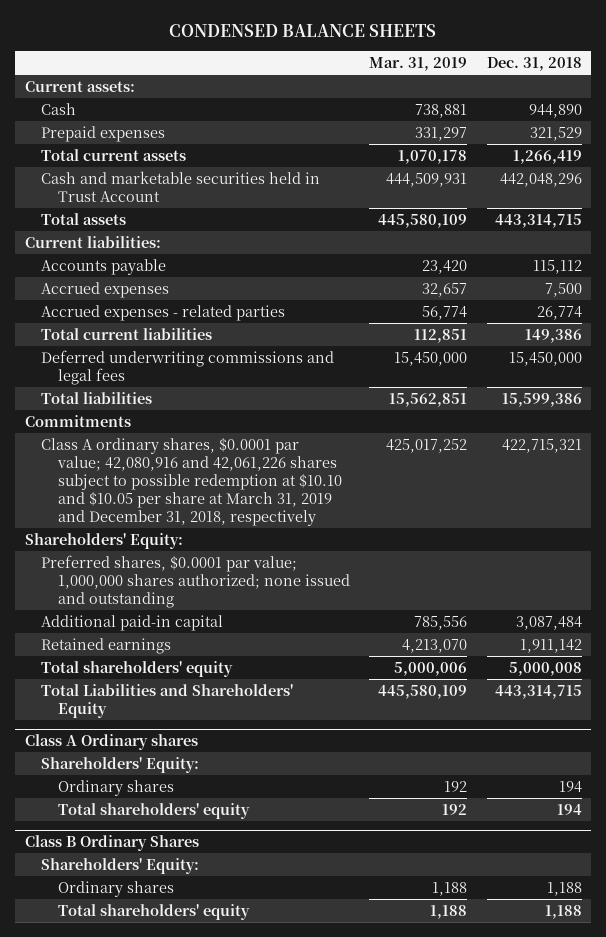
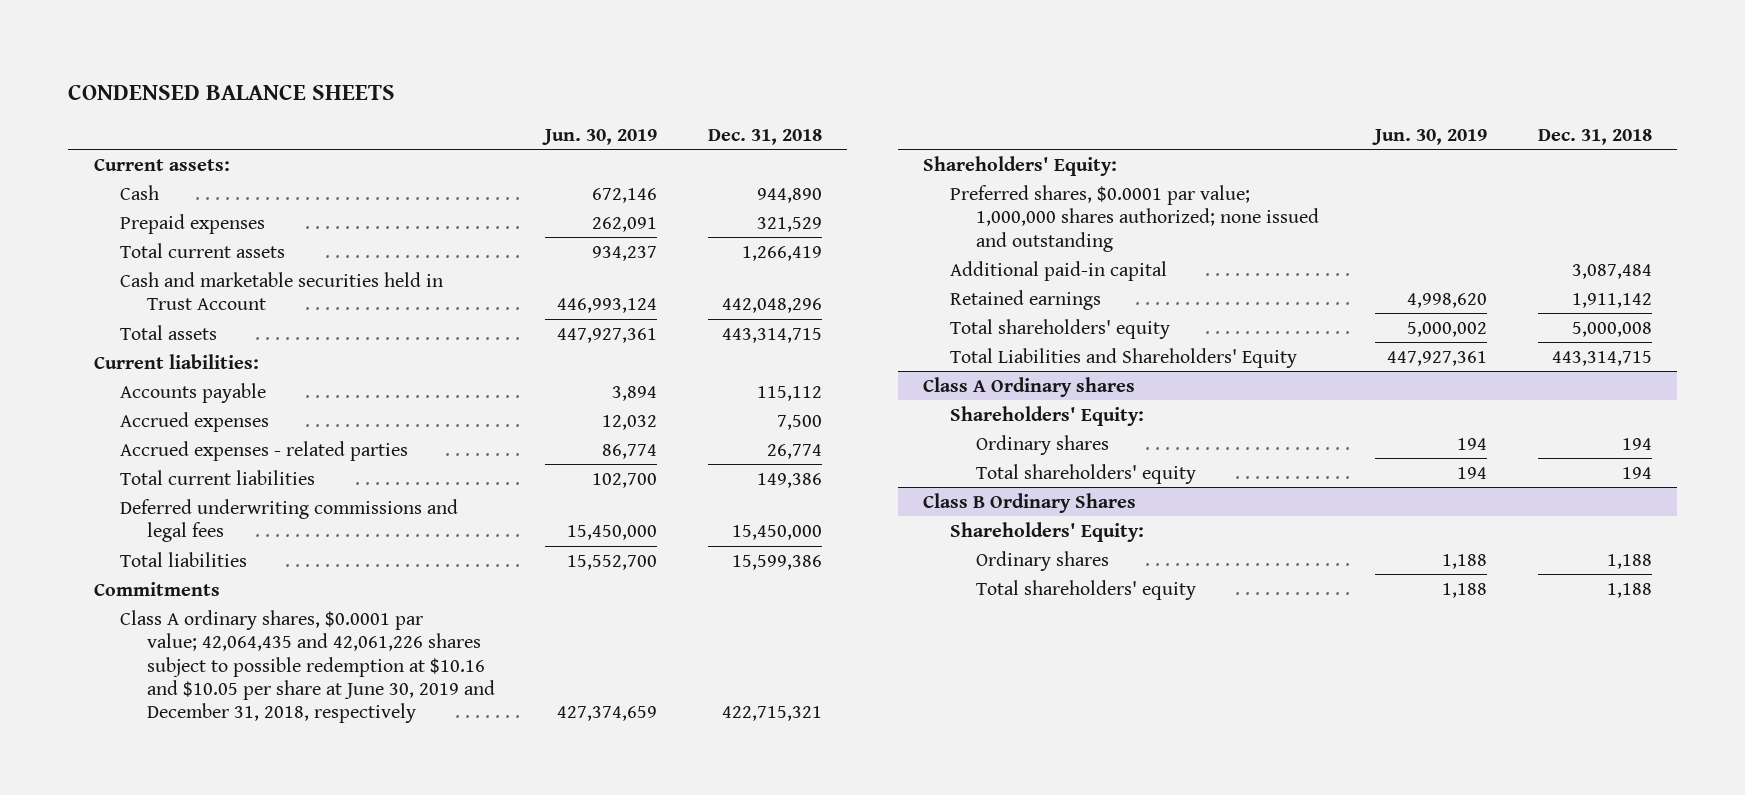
[369,57,468,72] Mar. 31, 2019 -> none
none -> [542,128,658,145] Jun. 30, 2019
[41,437,343,527] Class A ordinary shares, $0.0001 par value; 42,080,916 and 42,061,226 shares subject to possible redemption at $10.10 and $10.05 per share at March 31, 2019 and December 31, 2018, respectively -> [120,610,495,724] Class A ordinary shares, $0.0001 par value; 42,064,435 and 42,061,226 shares subject to possible redemption at $10.16 and $10.05 per share at June 30, 2019 and December 31, 2018, respectively

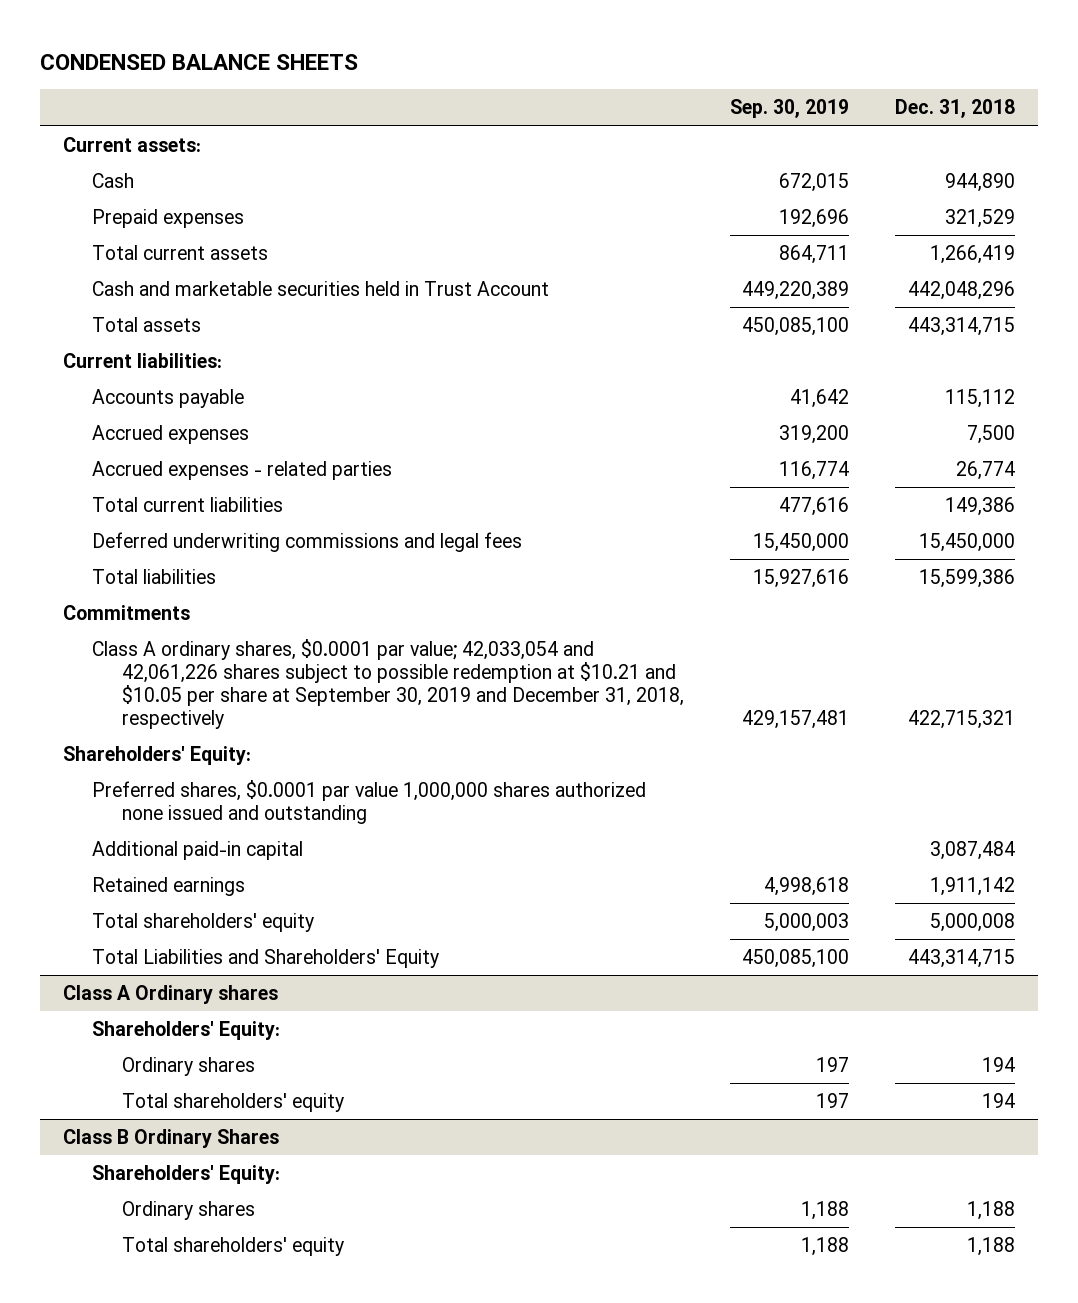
[542,128,658,145] Jun. 30, 2019 -> none
none -> [729,99,849,119] Sep. 30, 2019
[120,610,495,724] Class A ordinary shares, $0.0001 par value; 42,064,435 and 42,061,226 shares subject to possible redemption at $10.16 and $10.05 per share at June 30, 2019 and December 31, 2018, respectively -> [92,638,684,730] Class A ordinary shares, $0.0001 par value; 42,033,054 and 42,061,226 shares subject to possible redemption at $10.21 and $10.05 per share at September 30, 2019 and December 31, 2018, respectively
[949,185,1320,252] Preferred shares, $0.0001 par value; 1,000,000 shares authorized; none issued and outstanding -> [92,779,647,825] Preferred shares, $0.0001 par value 1,000,000 shares authorized none issued and outstanding

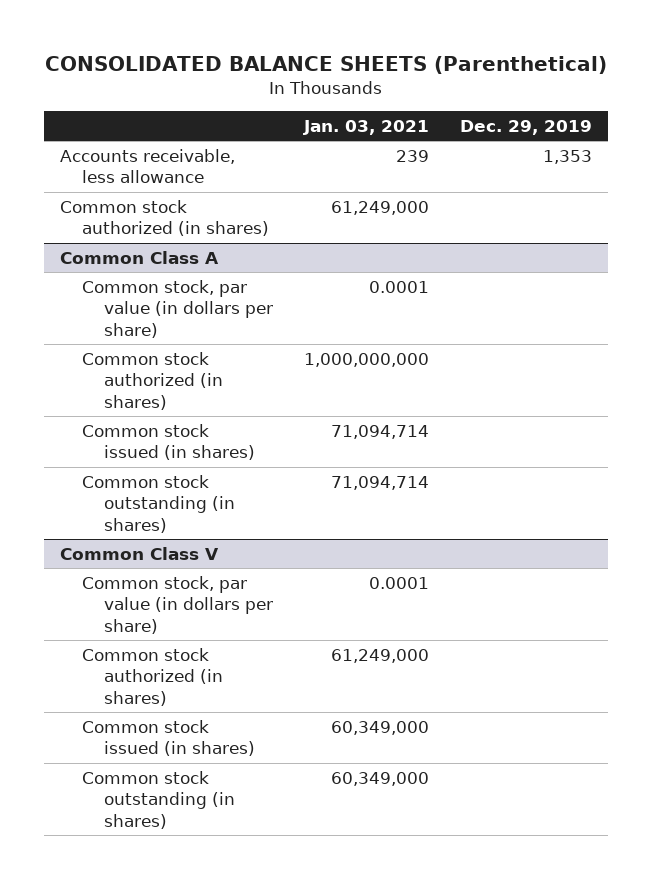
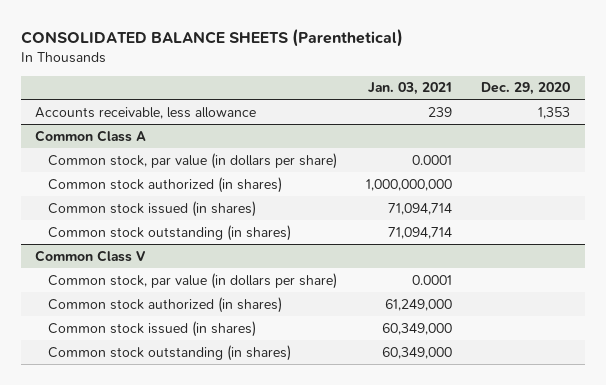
[460,120,593,136] Dec. 29, 2019 -> none
none -> [481,82,571,96] Dec. 29, 2020
[59,199,269,237] Common stock authorized (in shares) -> none

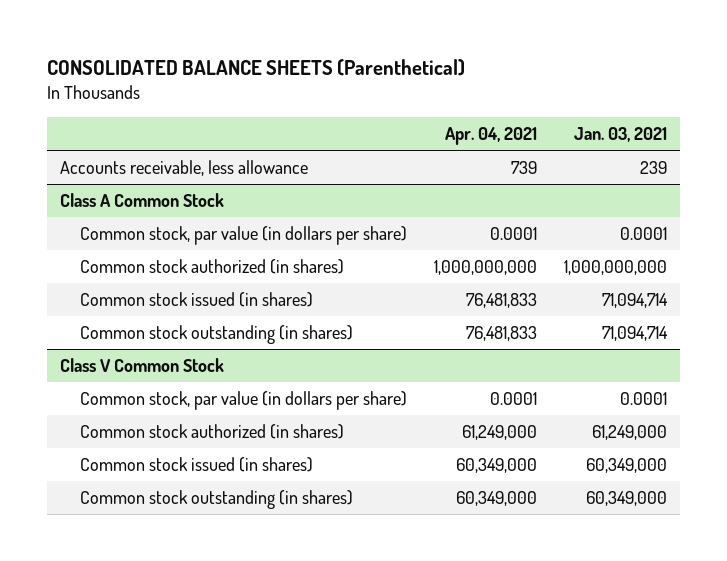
[481,82,571,96] Dec. 29, 2020 -> none
none -> [445,127,538,146] Apr. 04, 2021
[35,129,147,142] Common Class A -> [60,193,225,208] Class A Common Stock
[35,249,147,262] Common Class V -> [60,358,225,373] Class V Common Stock

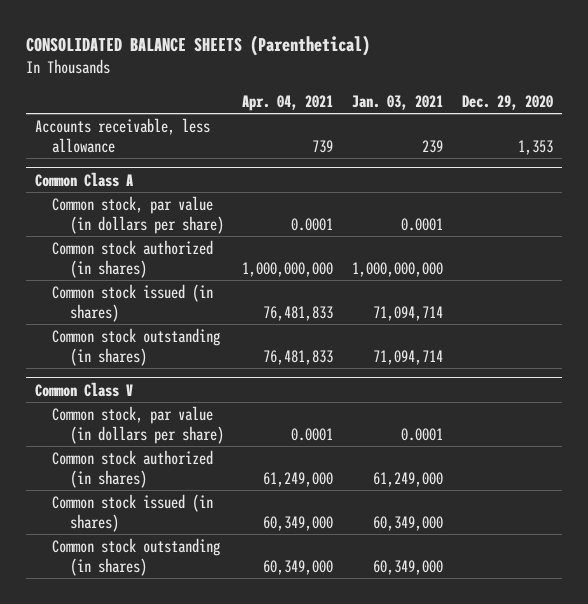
none -> [461,95,553,111] Dec. 29, 2020
[60,193,225,208] Class A Common Stock -> [34,171,133,187] Common Class A
[60,358,225,373] Class V Common Stock -> [34,381,133,397] Common Class V

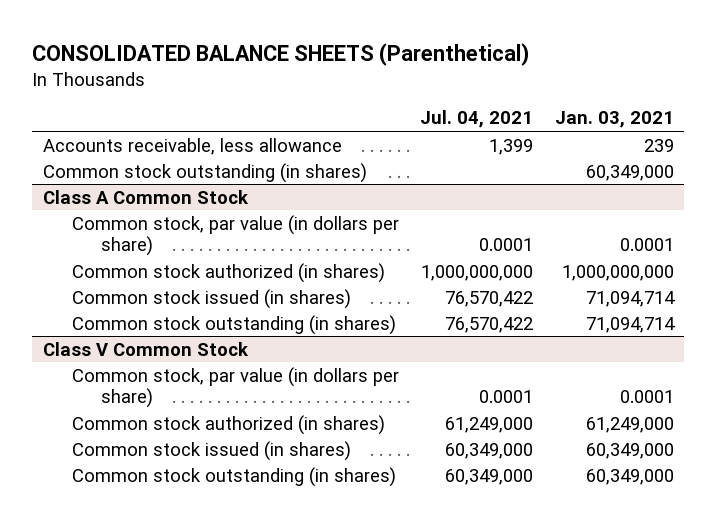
[242,95,334,112] Apr. 04, 2021 -> none
[461,95,553,111] Dec. 29, 2020 -> none
none -> [420,110,534,129] Jul. 04, 2021
none -> [42,162,367,183] Common stock outstanding (in shares)
[34,171,133,187] Common Class A -> [42,189,249,204] Class A Common Stock
[34,381,133,397] Common Class V -> [42,341,249,356] Class V Common Stock

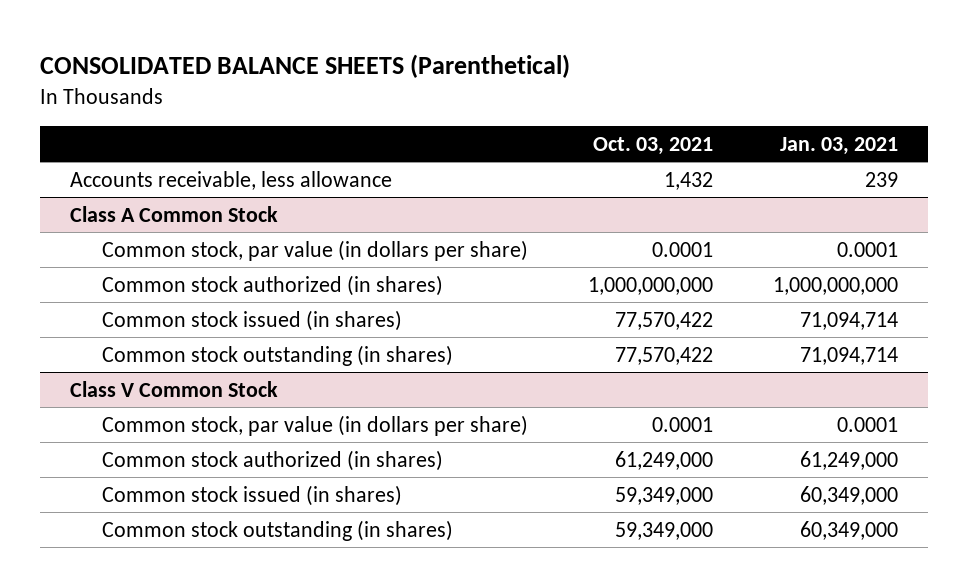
[420,110,534,129] Jul. 04, 2021 -> none
none -> [592,136,713,155] Oct. 03, 2021
[42,162,367,183] Common stock outstanding (in shares) -> none

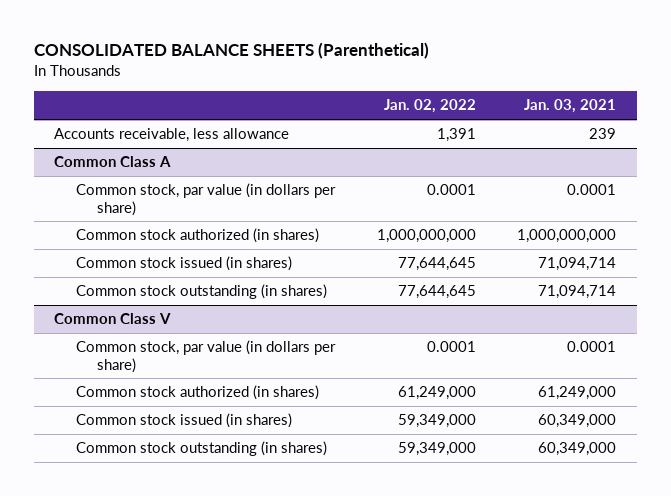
[592,136,713,155] Oct. 03, 2021 -> none
none -> [383,99,476,114] Jan. 02, 2022
[70,205,279,222] Class A Common Stock -> [54,156,172,168] Common Class A
[70,380,279,397] Class V Common Stock -> [54,313,172,325] Common Class V

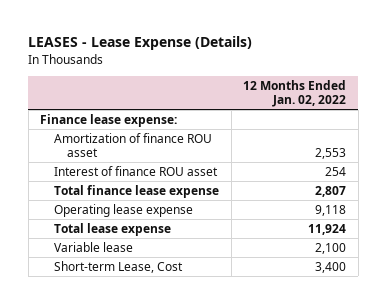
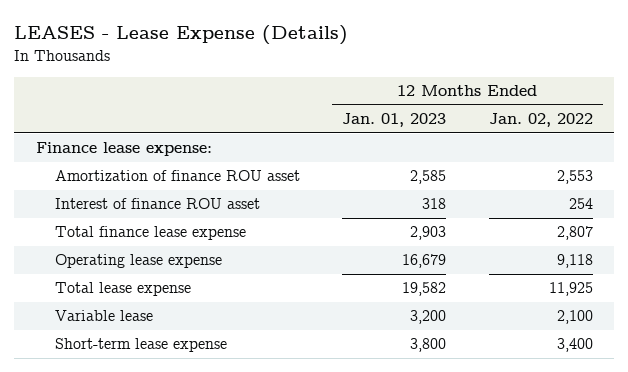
none -> [342,113,447,128] Jan. 01, 2023
[308,224,347,236] 11,924 -> [548,282,593,297] 11,925
[53,261,183,274] Short-term Lease, Cost -> [54,338,227,353] Short-term lease expense

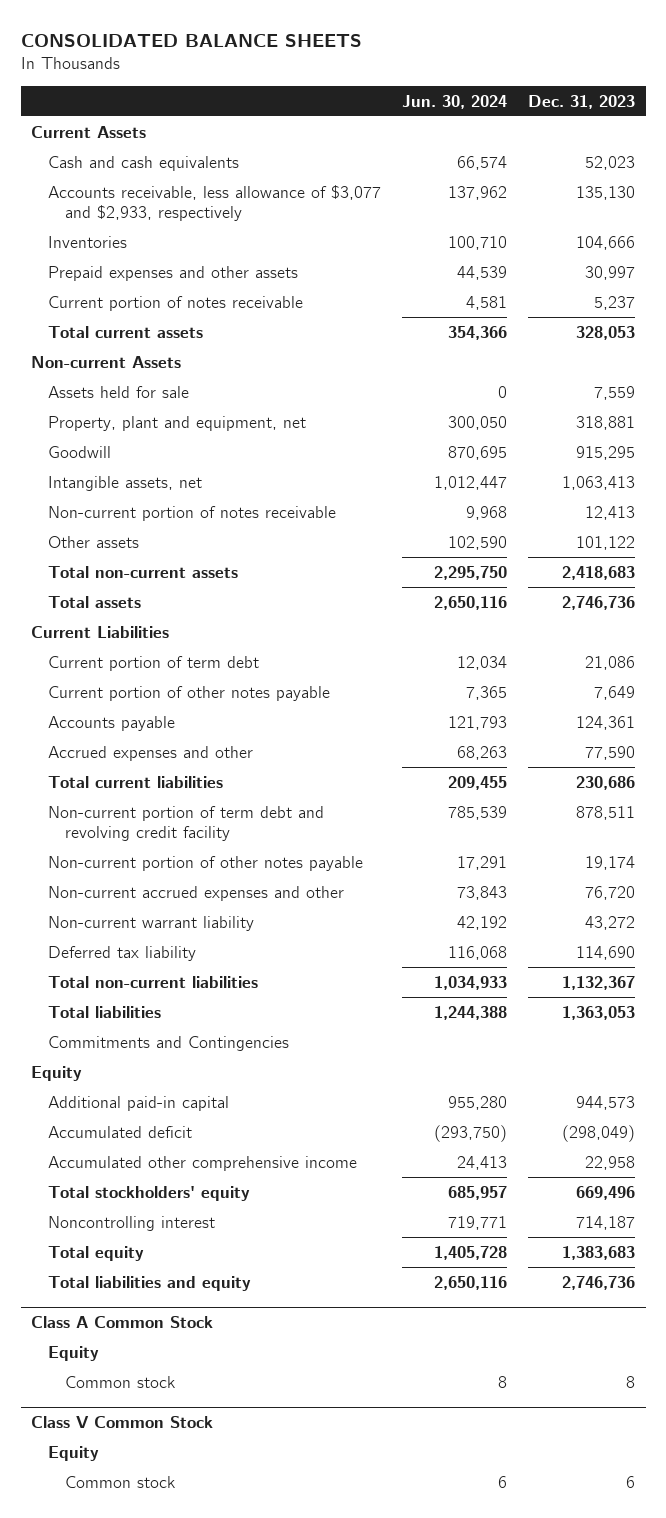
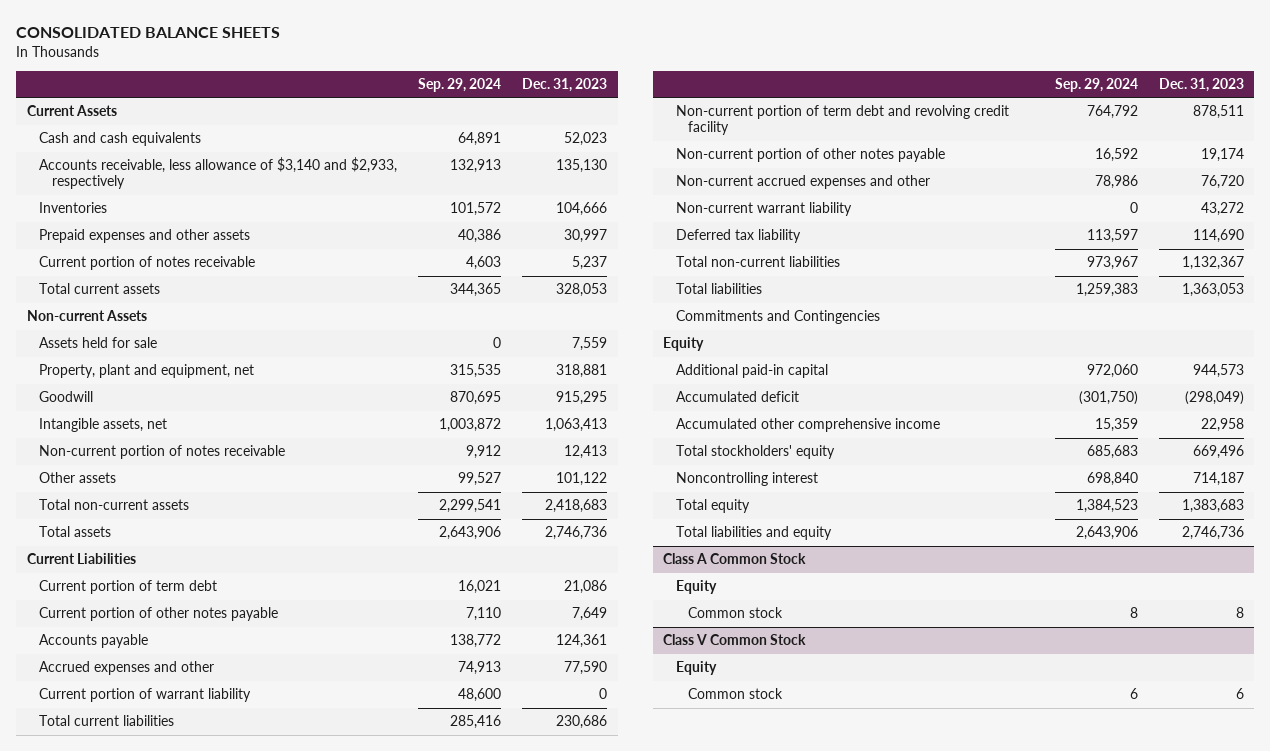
[401,94,507,109] Jun. 30, 2024 -> none
none -> [418,78,502,93] Sep. 29, 2024
[47,184,381,222] Accounts receivable, less allowance of $3,077 and $2,933, respectively -> [39,157,398,190] Accounts receivable, less allowance of $3,140 and $2,933, respectively
none -> [39,688,252,703] Current portion of warrant liability

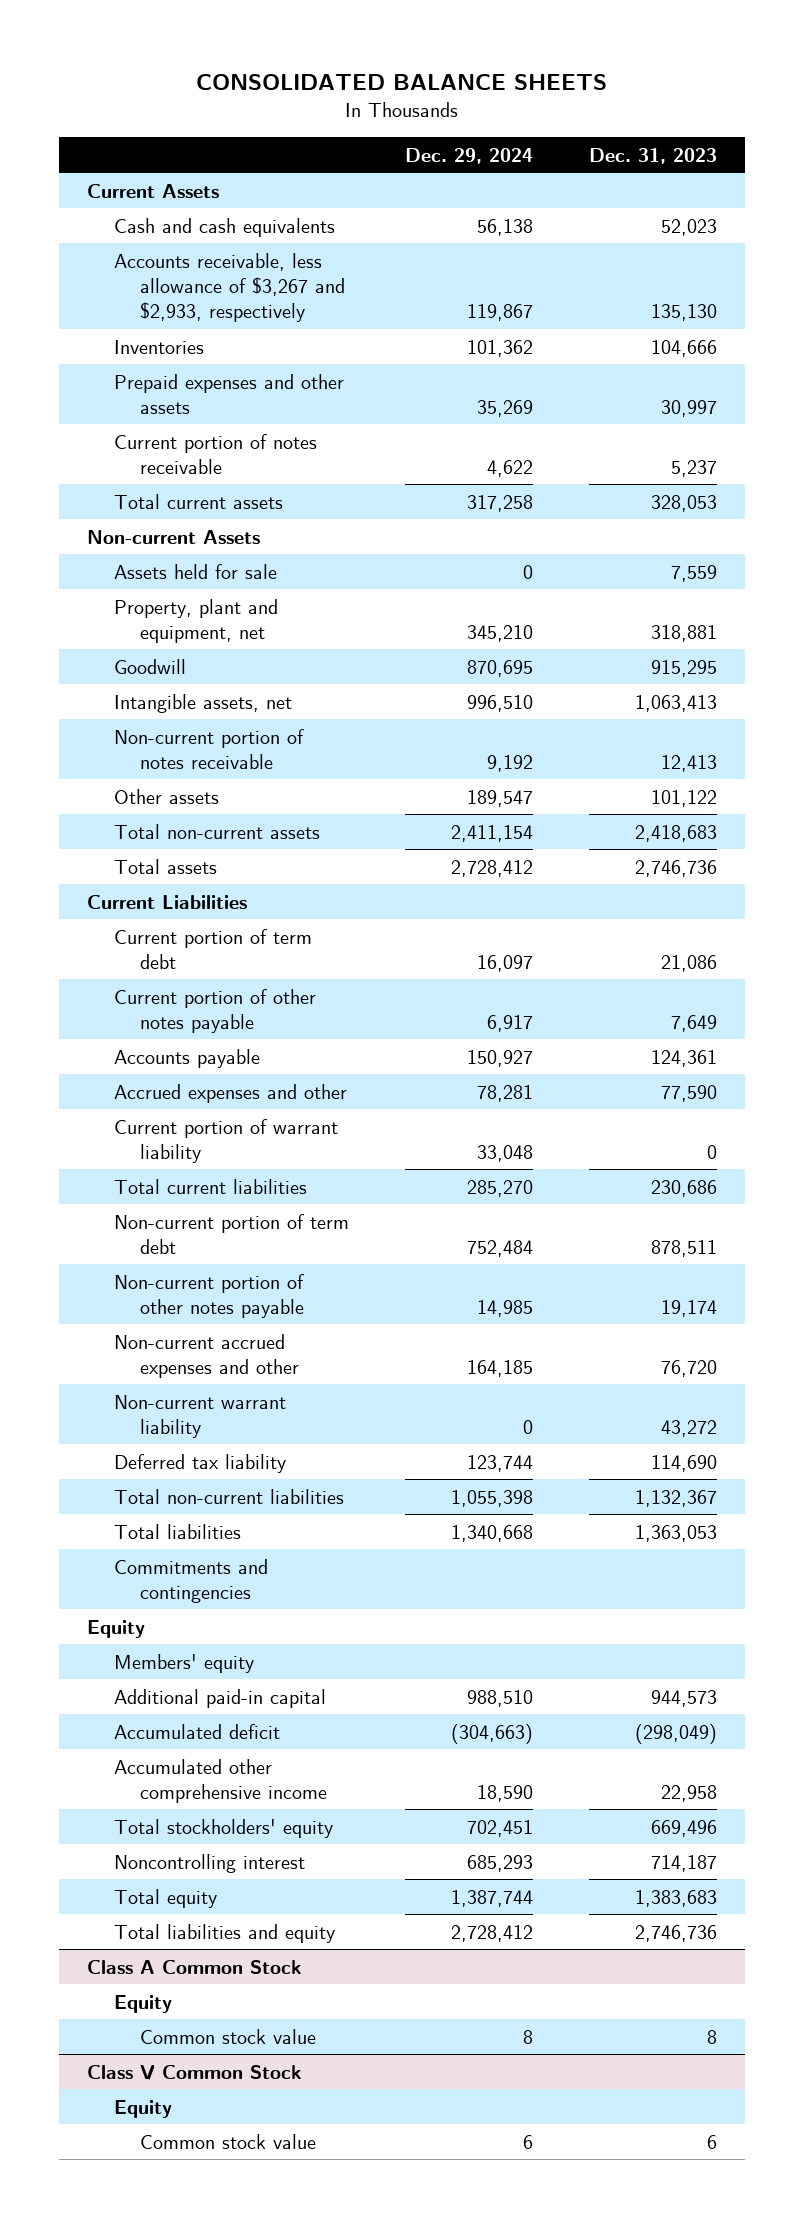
[418,78,502,93] Sep. 29, 2024 -> none
none -> [404,147,533,164] Dec. 29, 2024
[39,157,398,190] Accounts receivable, less allowance of $3,140 and $2,933, respectively -> [113,252,346,323] Accounts receivable, less allowance of $3,267 and $2,933, respectively
[675,105,1009,136] Non-current portion of term debt and revolving credit facility -> [113,1213,349,1254] Non-current portion of term debt
[675,310,880,325] Commitments and Contingencies -> [113,1558,268,1603] Commitments and contingencies
none -> [113,1653,254,1673] Members' equity
[688,607,784,619] Common stock -> [140,2028,317,2044] Common stock value
[688,688,784,700] Common stock -> [140,2133,317,2149] Common stock value

